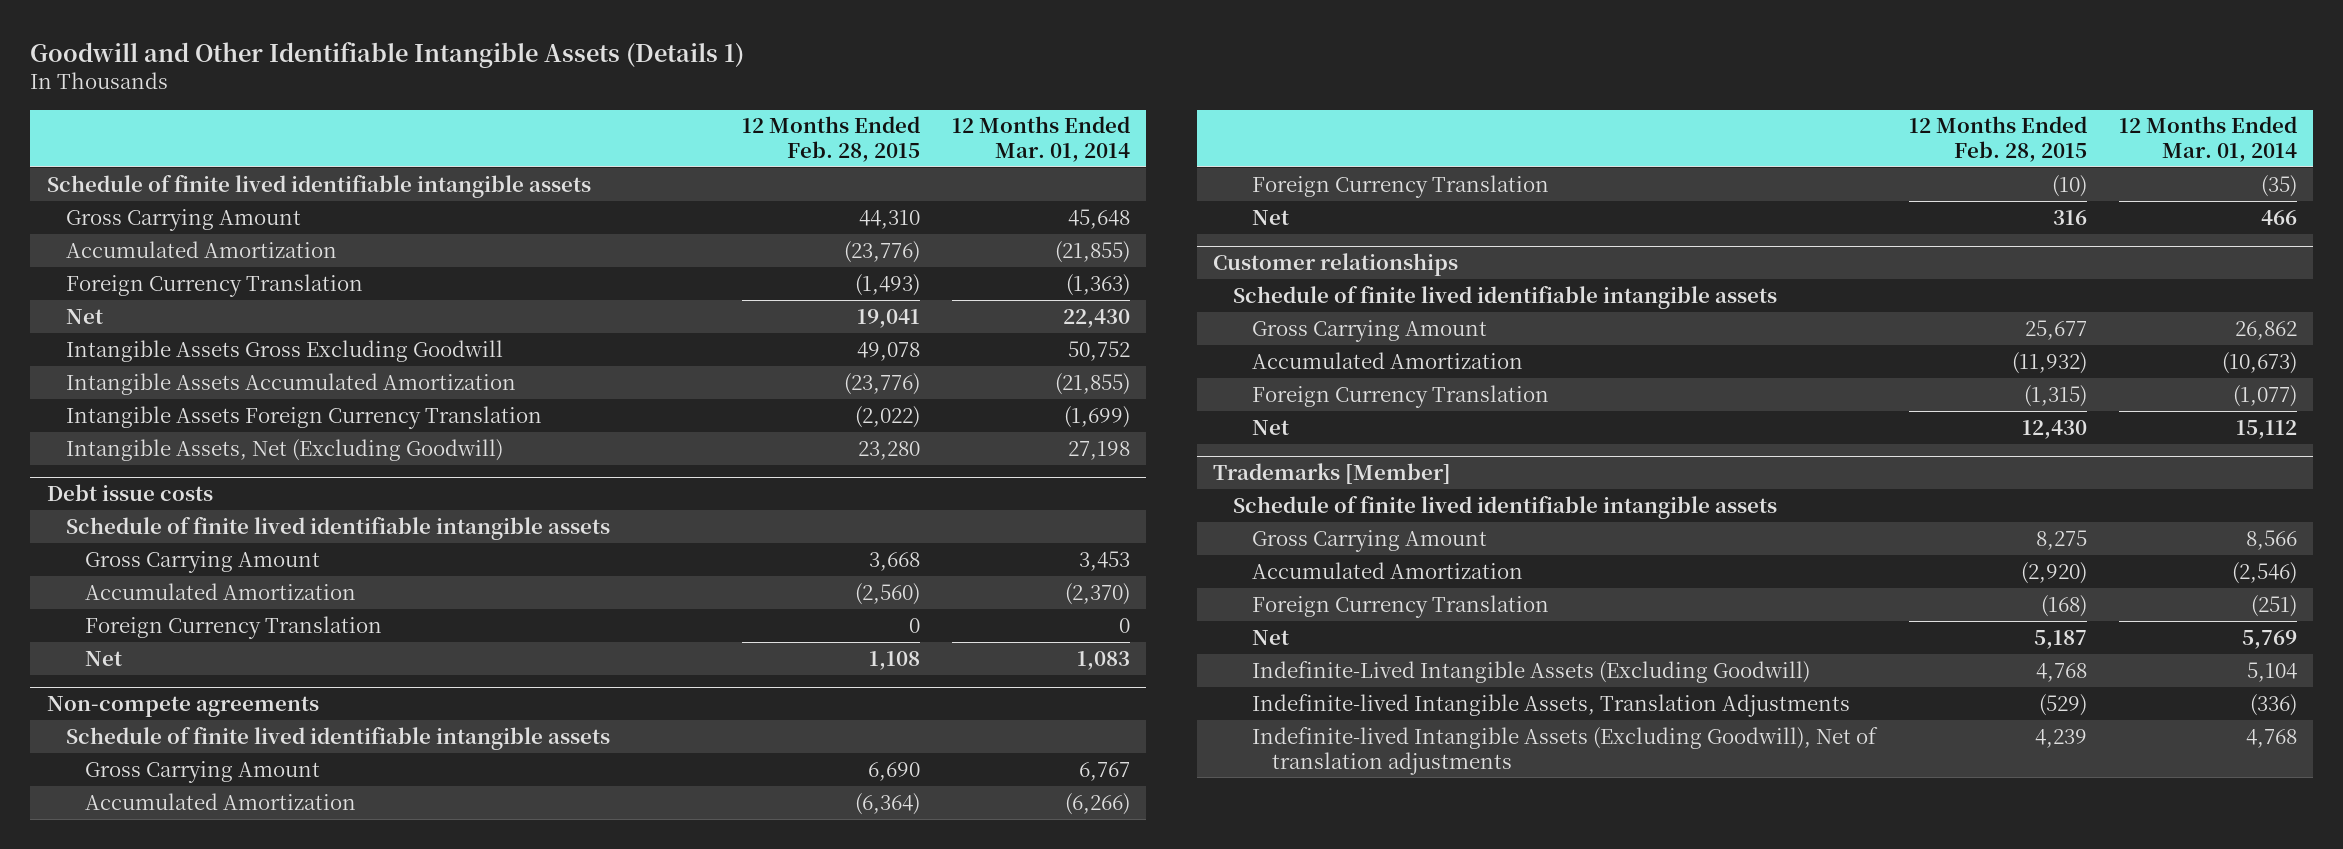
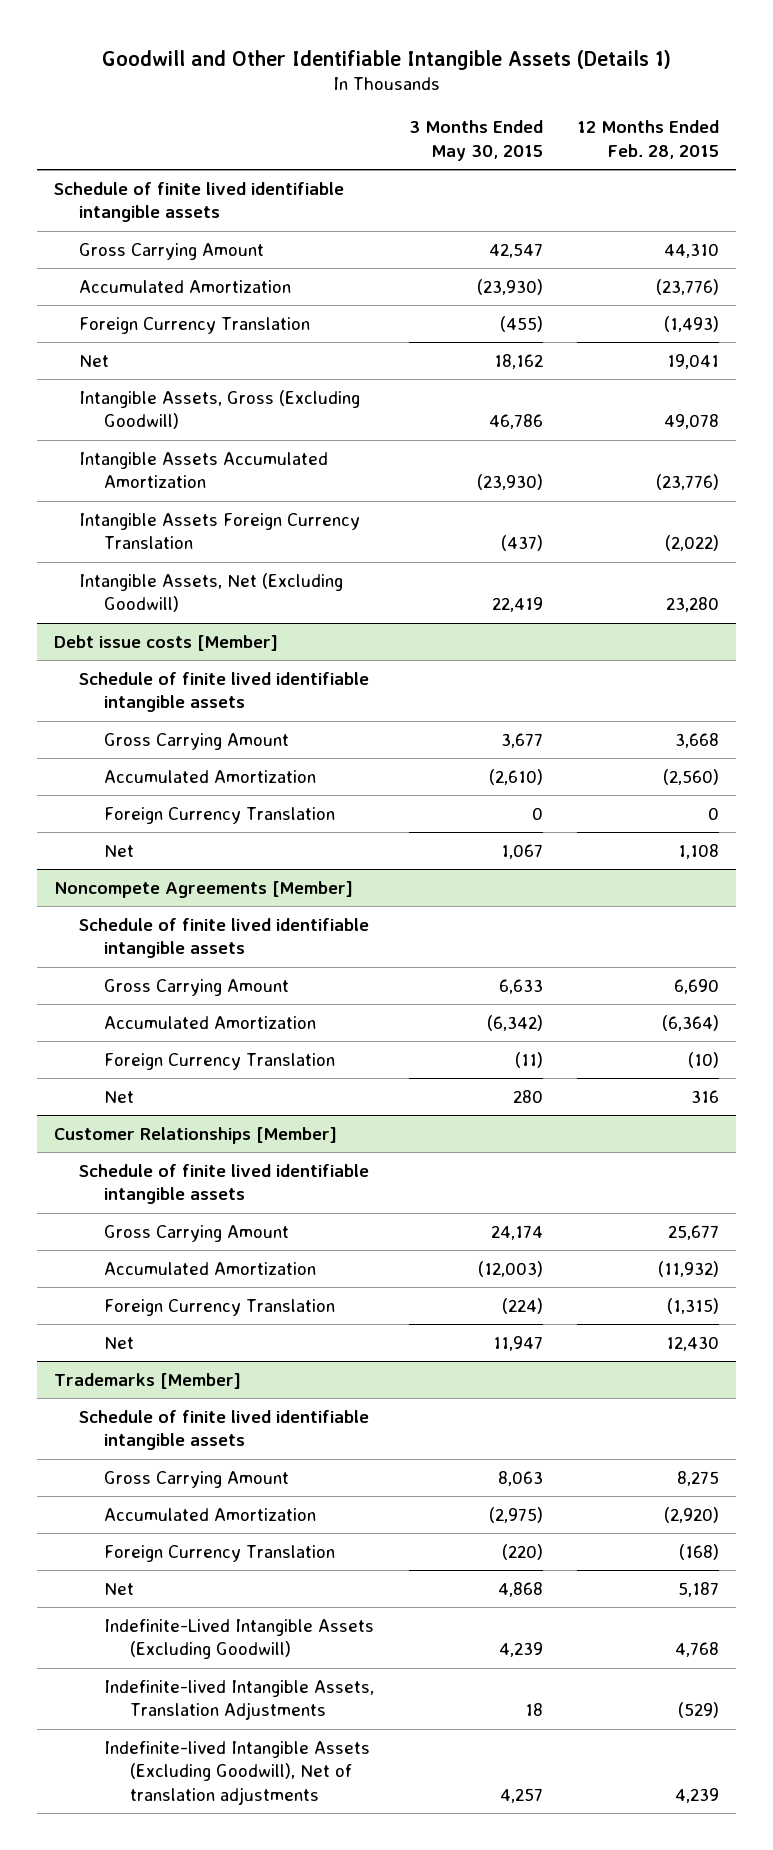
[952,116,1131,163] 12 Months Ended Mar. 01, 2014 -> none
none -> [408,120,543,161] 3 Months Ended May 30, 2015
[65,339,503,362] Intangible Assets Gross Excluding Goodwill -> [79,389,361,430] Intangible Assets, Gross (Excluding Goodwill)
[46,484,213,502] Debt issue costs -> [54,634,279,651] Debt issue costs [Member]
[46,696,319,718] Non-compete agreements -> [54,880,354,898] Noncompete Agreements [Member]
[1213,253,1459,277] Customer relationships -> [54,1126,338,1144] Customer Relationships [Member]

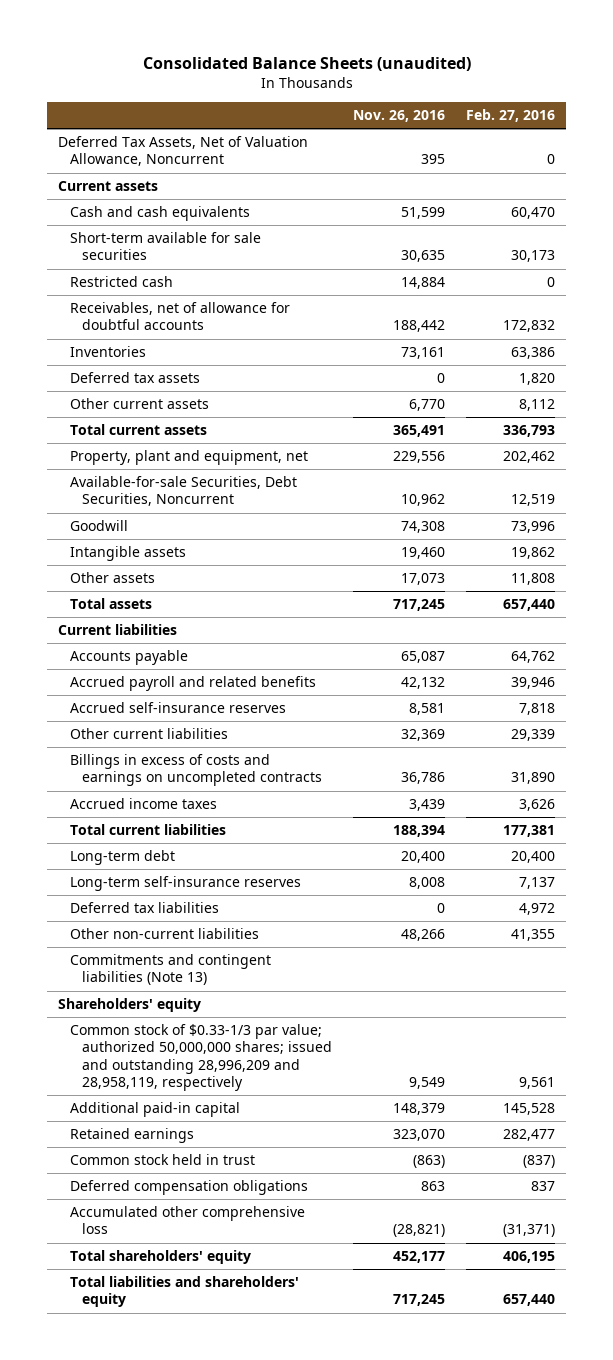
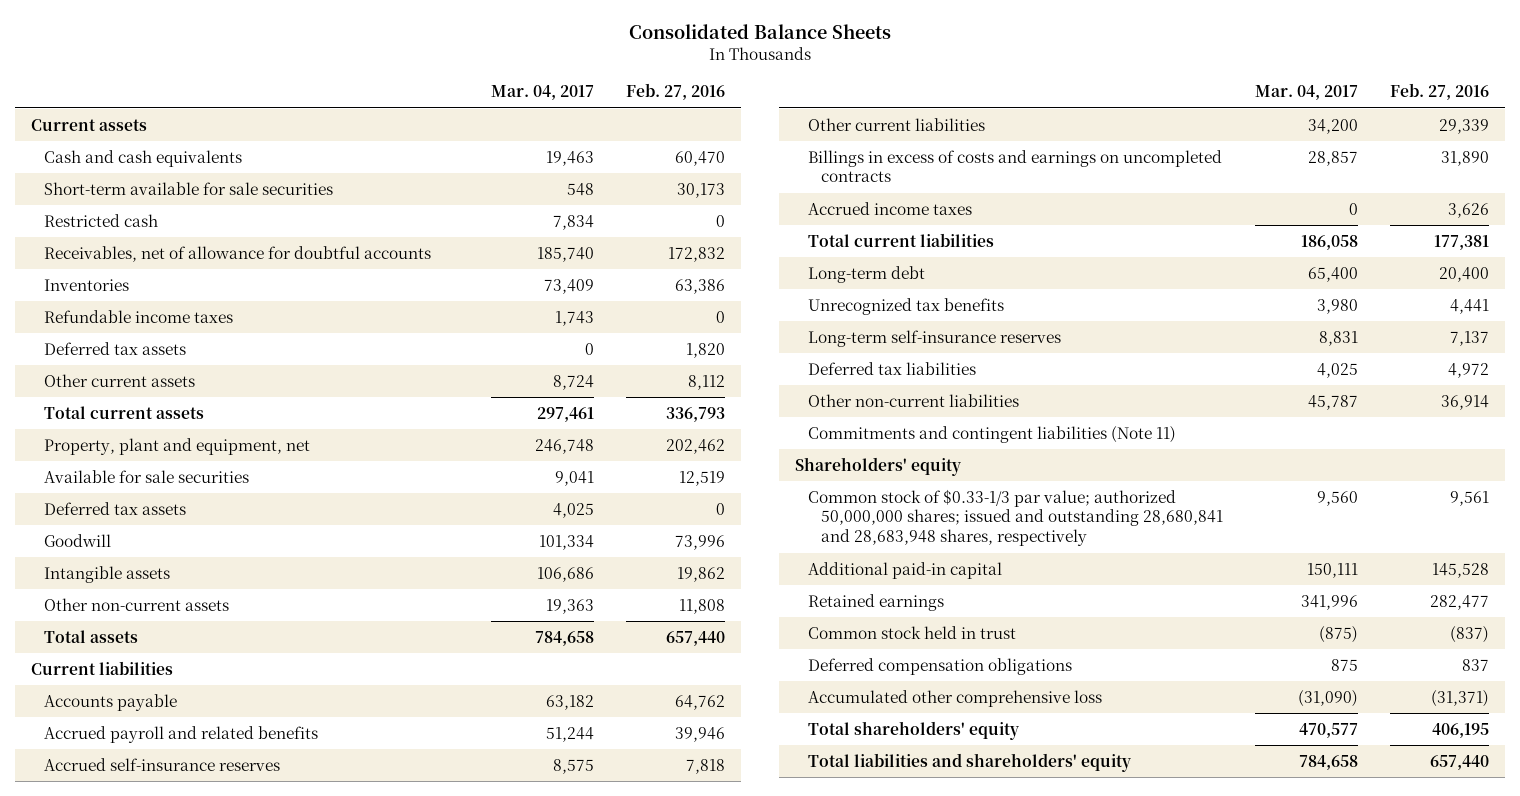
[142,56,471,71] Consolidated Balance Sheets (unaudited) -> [628,24,891,40] Consolidated Balance Sheets
[352,109,445,122] Nov. 26, 2016 -> none
none -> [491,85,595,101] Mar. 04, 2017
[57,136,308,167] Deferred Tax Assets, Net of Valuation Allowance, Noncurrent -> none
none -> [44,309,234,323] Refundable income taxes
[69,476,297,507] Available-for-sale Securities, Debt Securities, Noncurrent -> [44,469,250,483] Available for sale securities
none -> [44,501,187,515] Deferred tax assets
[69,572,155,584] Other assets -> [44,597,230,611] Other non-current assets
none -> [808,297,1005,315] Unrecognized tax benefits
[511,929,556,942] 41,355 -> [1440,394,1489,410] 36,914
[69,954,271,986] Commitments and contingent liabilities (Note 13) -> [808,425,1177,443] Commitments and contingent liabilities (Note 11)
[69,1024,332,1091] Common stock of $0.33-1/3 par value; authorized 50,000,000 shares; issued and outstanding 28,996,209 and 28,958,119, respectively -> [808,488,1224,547] Common stock of $0.33-1/3 par value; authorized 50,000,000 shares; issued and outstanding 28,680,841 and 28,683,948 shares, respectively

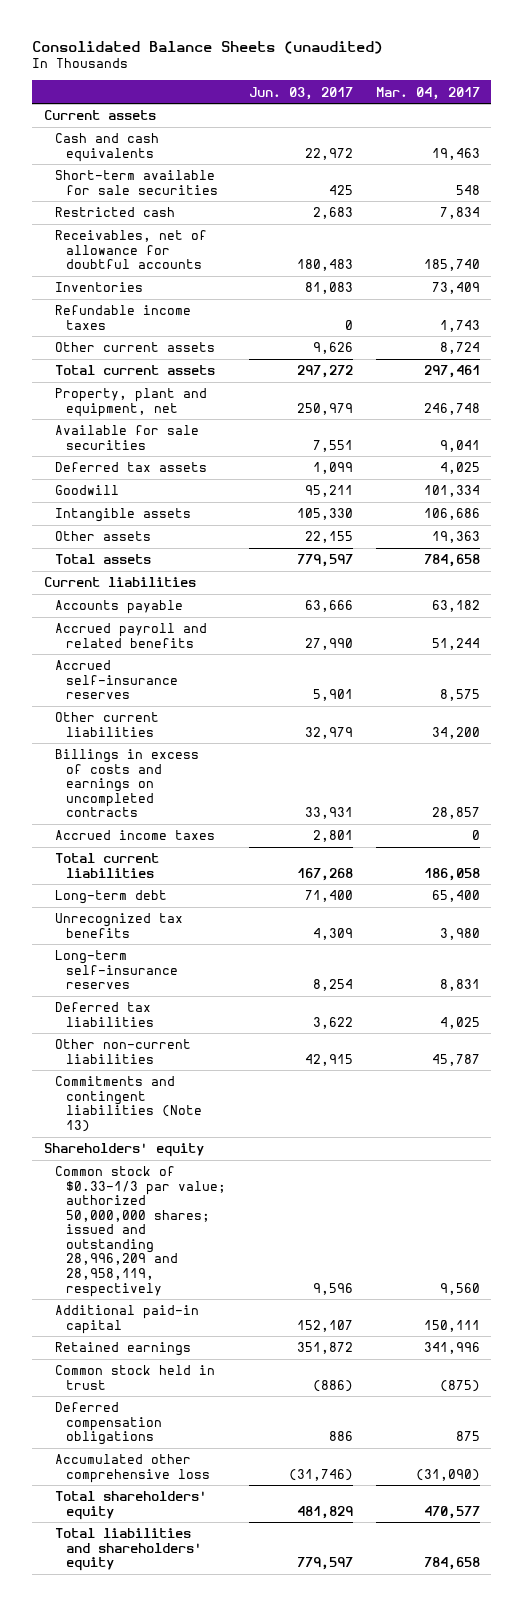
[628,24,891,40] Consolidated Balance Sheets -> [32,40,384,54] Consolidated Balance Sheets (unaudited)
[625,83,725,101] Feb. 27, 2016 -> none
none -> [248,86,353,100] Jun. 03, 2017
[44,341,187,355] Deferred tax assets -> none
[44,597,230,611] Other non-current assets -> [54,531,151,542] Other assets
[808,425,1177,443] Commitments and contingent liabilities (Note 11) -> [54,1076,203,1132] Commitments and contingent liabilities (Note 13)
[808,488,1224,547] Common stock of $0.33-1/3 par value; authorized 50,000,000 shares; issued and outstanding 28,680,841 and 28,683,948 shares, respectively -> [54,1166,227,1297] Common stock of $0.33-1/3 par value; authorized 50,000,000 shares; issued and outstanding 28,996,209 and 28,958,119, respectively

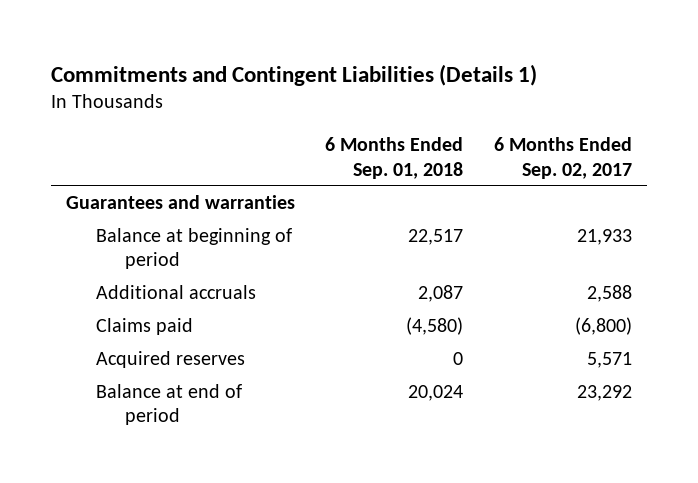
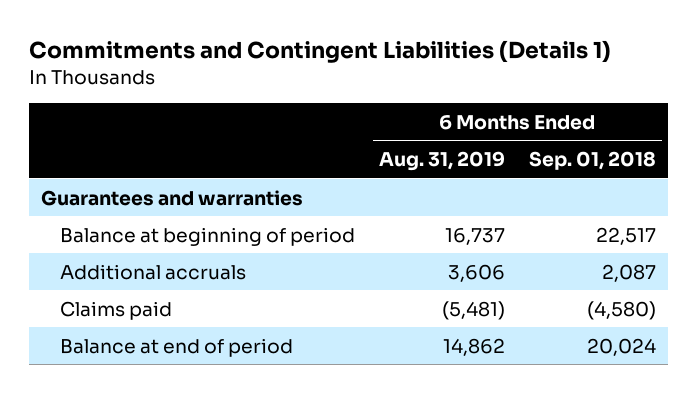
[493,137,632,179] 6 Months Ended Sep. 02, 2017 -> none
none -> [378,151,505,172] Aug. 31, 2019
[95,350,245,368] Acquired reserves -> none

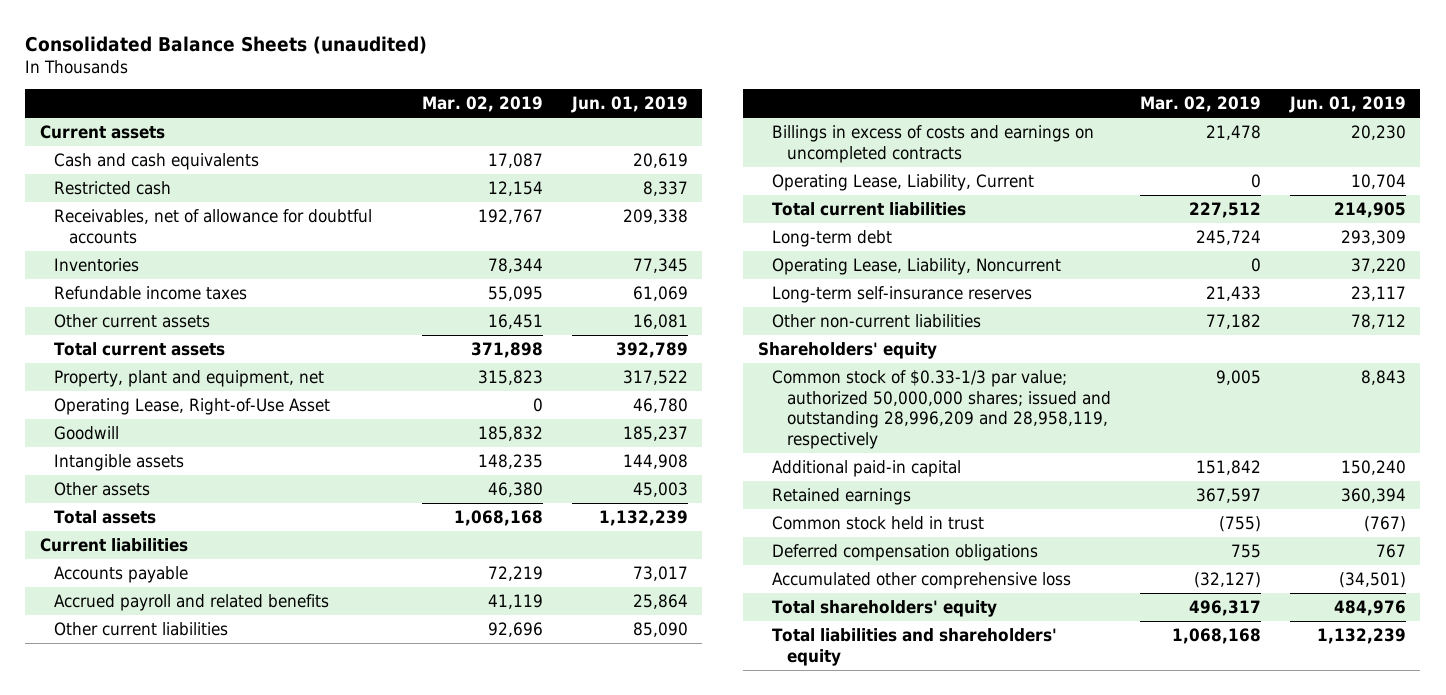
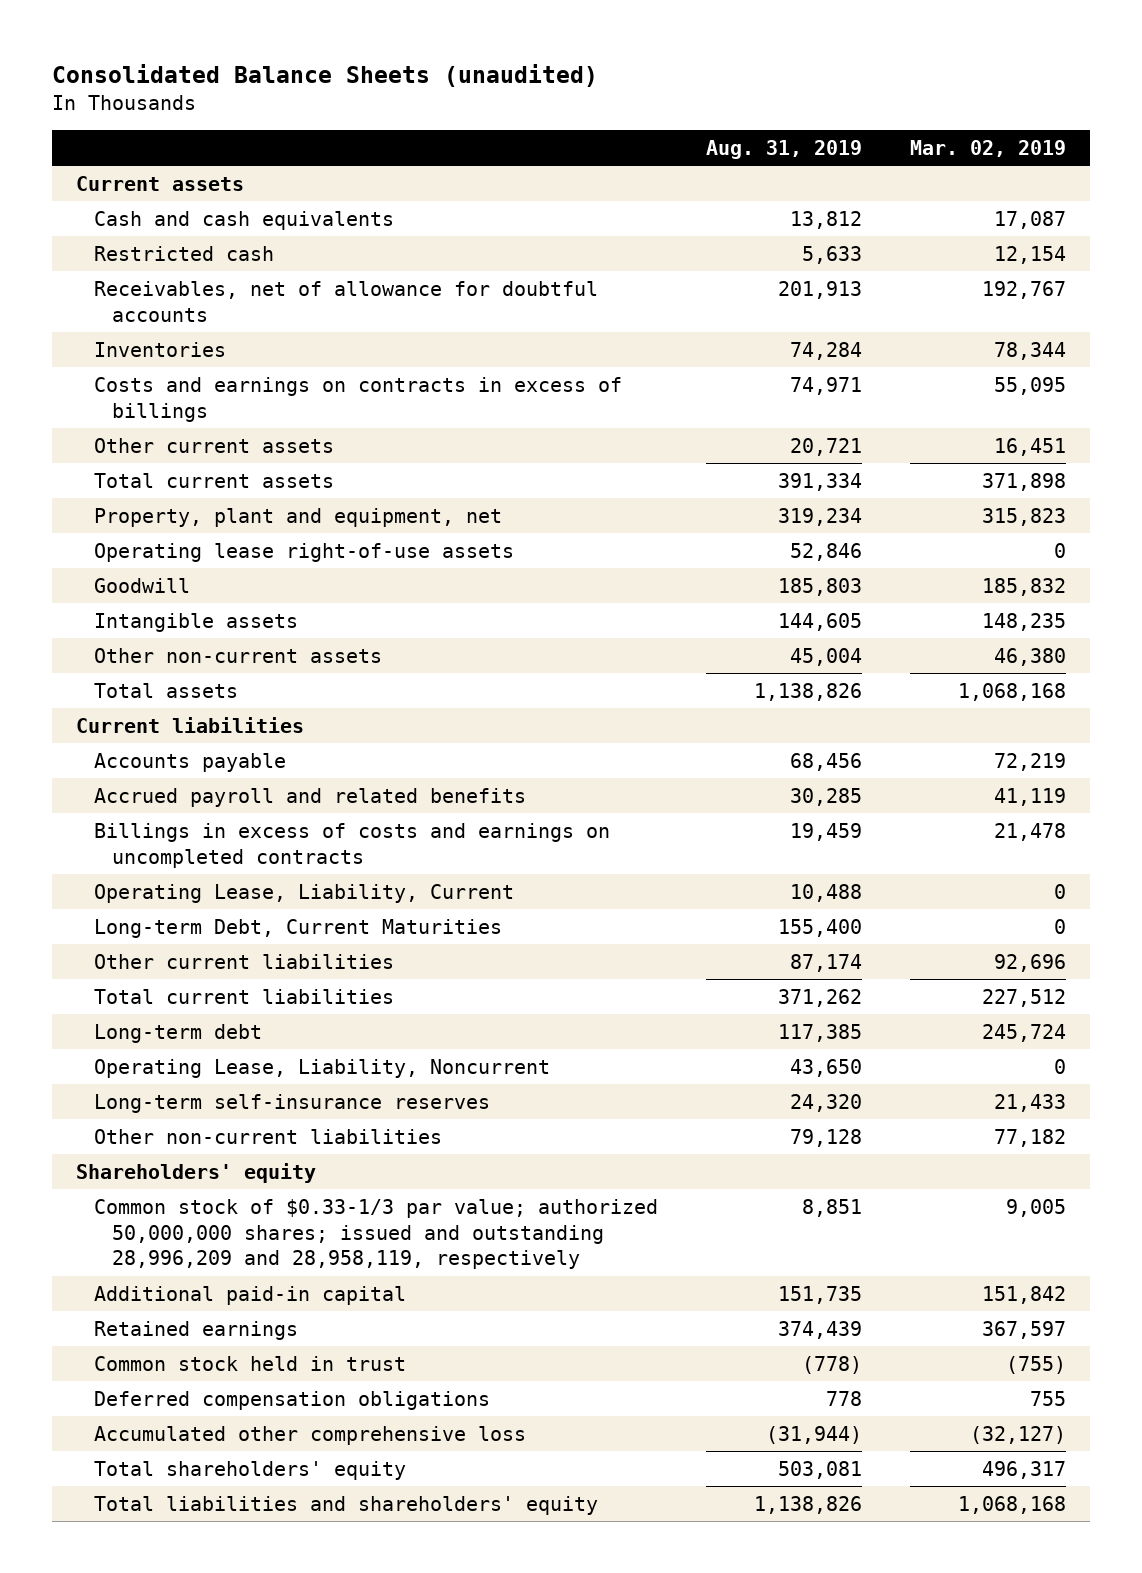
[570,96,688,114] Jun. 01, 2019 -> none
none -> [706,140,863,160] Aug. 31, 2019
[54,286,248,301] Refundable income taxes -> [94,376,623,422] Costs and earnings on contracts in excess of billings
[54,398,331,416] Operating Lease, Right-of-Use Asset -> [94,542,515,562] Operating lease right-of-use assets
[54,482,151,497] Other assets -> [94,647,383,663] Other non-current assets
none -> [94,918,503,938] Long-term Debt, Current Maturities
[54,622,229,637] Other current liabilities -> [94,953,395,969] Other current liabilities

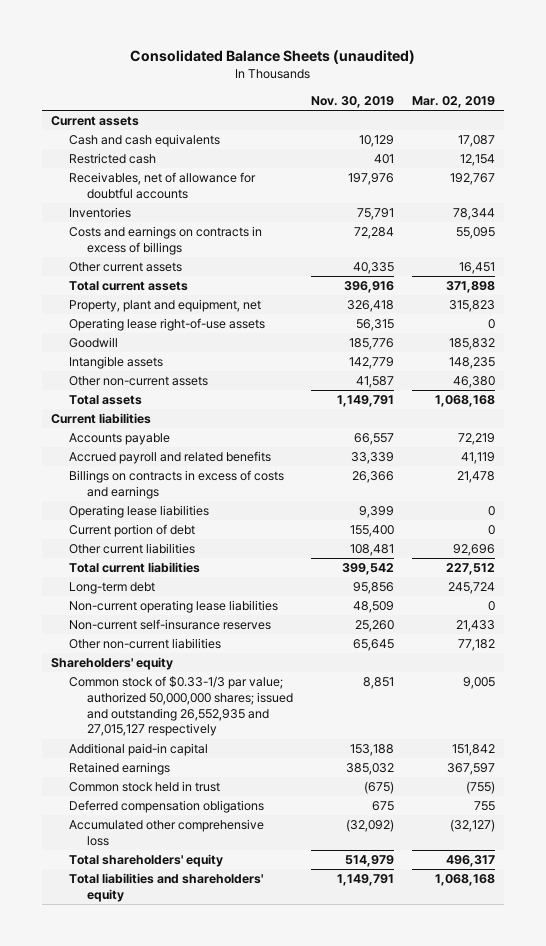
[706,140,863,160] Aug. 31, 2019 -> none
none -> [311,95,395,108] Nov. 30, 2019
[94,918,503,938] Long-term Debt, Current Maturities -> none
[94,822,611,868] Billings in excess of costs and earnings on uncompleted contracts -> [68,470,284,499] Billings on contracts in excess of costs and earnings
[94,883,515,903] Operating Lease, Liability, Current -> [68,505,209,519] Operating lease liabilities
none -> [68,524,195,538] Current portion of debt
[94,1058,551,1078] Operating Lease, Liability, Noncurrent -> [68,600,278,614] Non-current operating lease liabilities
[94,1093,491,1113] Long-term self-insurance reserves -> [68,619,271,631] Non-current self-insurance reserves
[94,1198,659,1270] Common stock of $0.33-1/3 par value; authorized 50,000,000 shares; issued and outstanding 28,996,209 and 28,958,119, respectively -> [68,676,293,737] Common stock of $0.33-1/3 par value; authorized 50,000,000 shares; issued and outstanding 26,552,935 and 27,015,127 respectively

